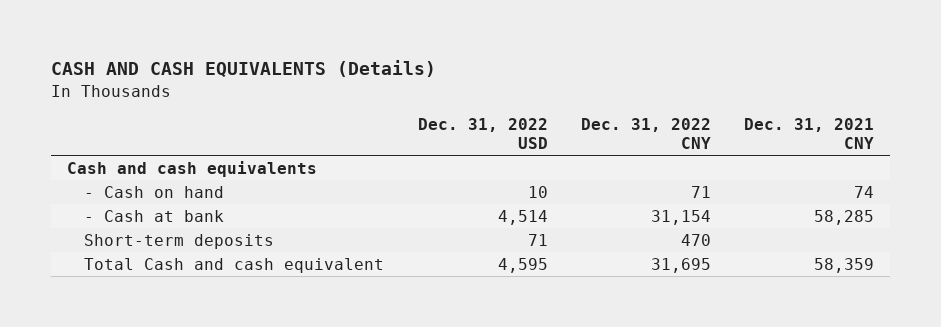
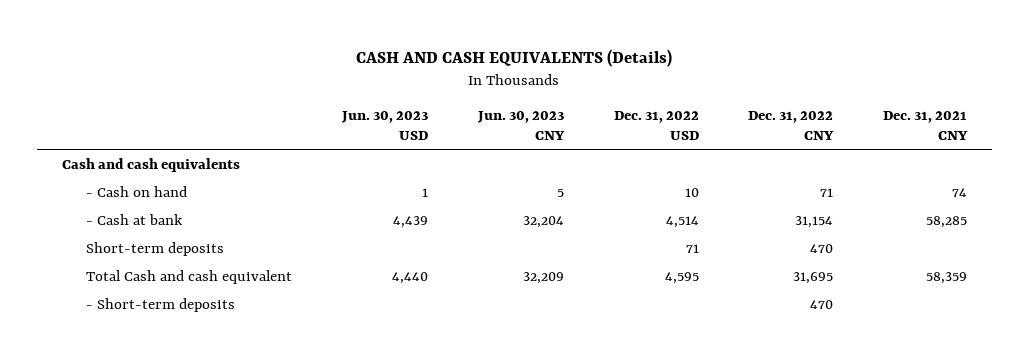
none -> [341,111,429,140] Jun. 30, 2023 USD
none -> [476,111,565,140] Jun. 30, 2023 CNY
none -> [86,297,236,312] - Short-term deposits

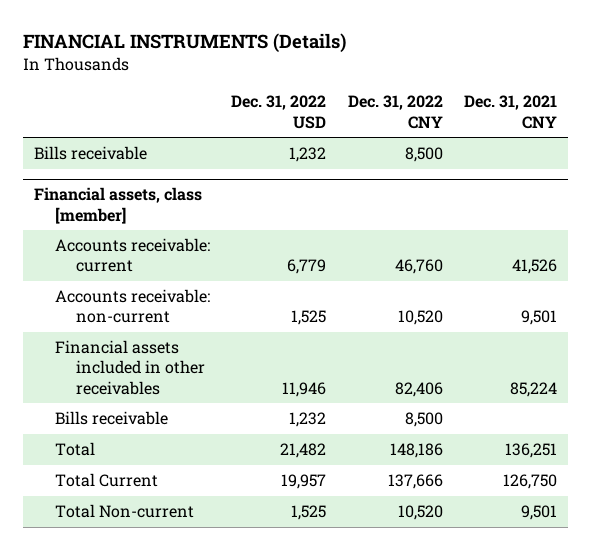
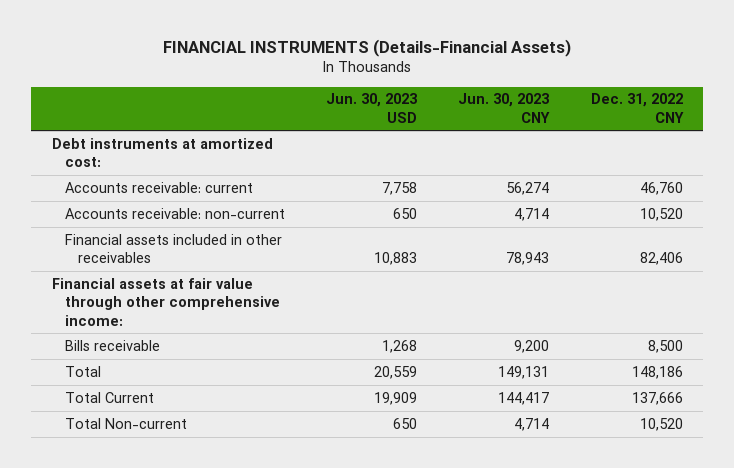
[23,33,347,54] FINANCIAL INSTRUMENTS (Details) -> [163,39,572,58] FINANCIAL INSTRUMENTS (Details-Financial Assets)
[231,95,327,129] Dec. 31, 2022 USD -> none
[463,95,557,129] Dec. 31, 2021 CNY -> none
none -> [325,93,417,123] Jun. 30, 2023 USD
none -> [458,93,551,123] Jun. 30, 2023 CNY
[34,146,148,161] Bills receivable -> none
[34,187,203,224] Financial assets, class [member] -> none
none -> [51,137,273,168] Debt instruments at amortized cost:
none -> [51,277,280,326] Financial assets at fair value through other comprehensive income:

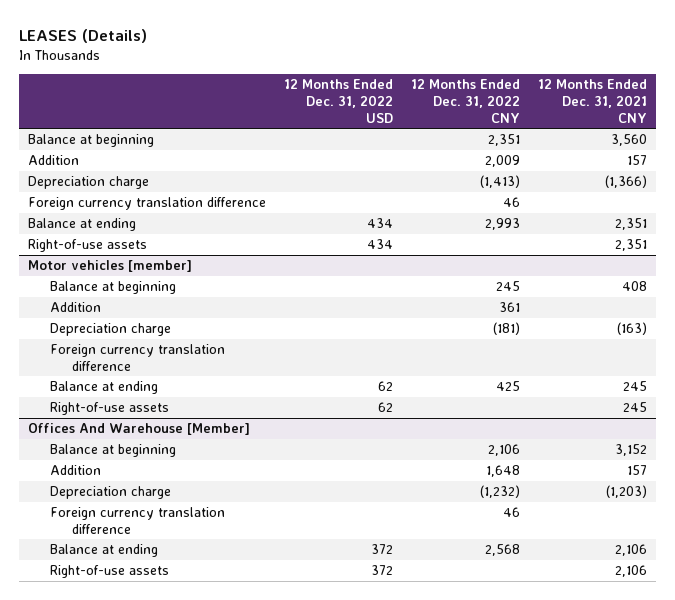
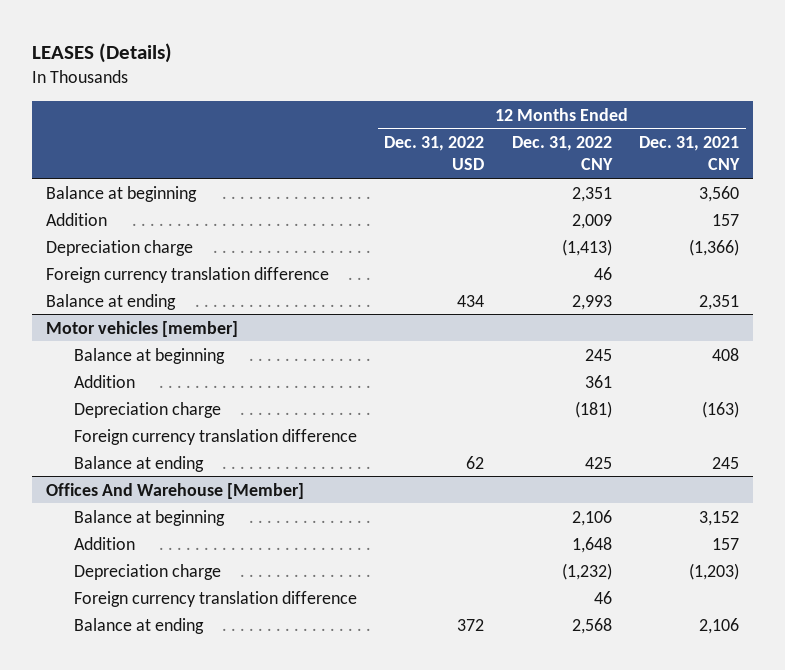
[28,239,148,253] Right-of-use assets -> none
[49,402,169,416] Right-of-use assets -> none
[49,565,169,579] Right-of-use assets -> none

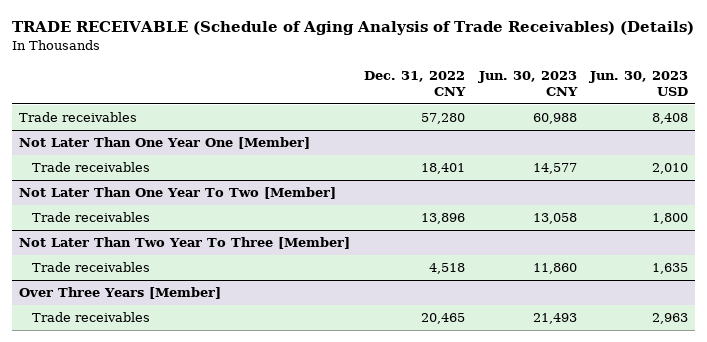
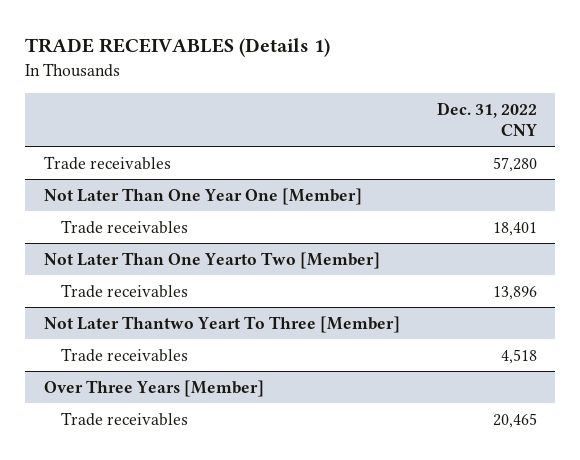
[12,21,695,36] TRADE RECEIVABLE (Schedule of Aging Analysis of Trade Receivables) (Details) -> [25,38,331,58] TRADE RECEIVABLES (Details 1)
[477,71,578,96] Jun. 30, 2023 CNY -> none
[589,71,689,96] Jun. 30, 2023 USD -> none
[18,187,336,200] Not Later Than One Year To Two [Member] -> [43,251,380,269] Not Later Than One Yearto Two [Member]
[18,237,350,250] Not Later Than Two Year To Three [Member] -> [43,315,400,333] Not Later Thantwo Yeart To Three [Member]

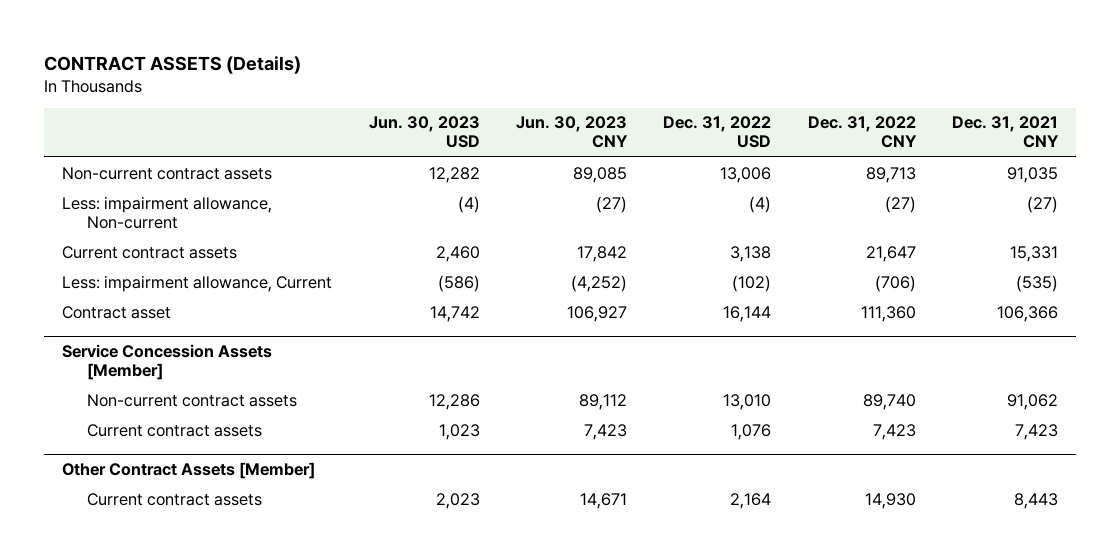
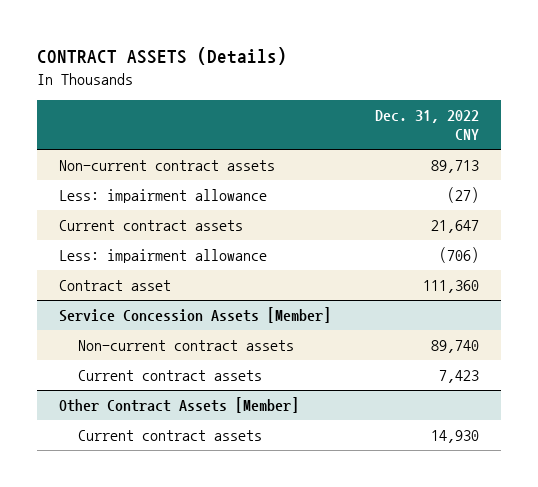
[368,116,480,149] Jun. 30, 2023 USD -> none
[516,116,629,149] Jun. 30, 2023 CNY -> none
[663,116,772,149] Dec. 31, 2022 USD -> none
[951,116,1059,149] Dec. 31, 2021 CNY -> none
[62,195,273,229] Less: impairment allowance, Non-current -> [59,189,268,204] Less: impairment allowance
[62,274,333,292] Less: impairment allowance, Current -> [59,249,268,264] Less: impairment allowance

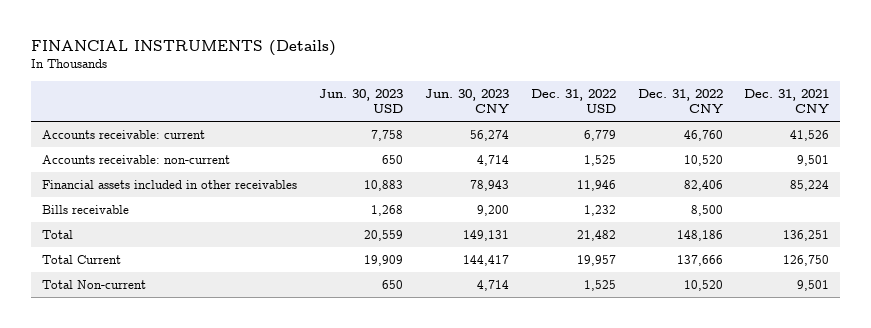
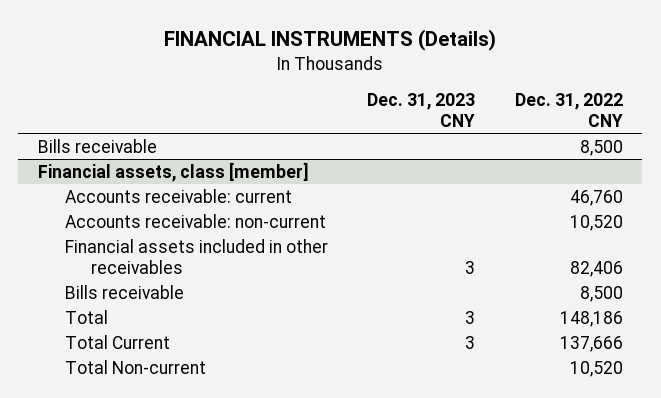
[318,88,403,114] Jun. 30, 2023 USD -> none
[424,88,509,114] Jun. 30, 2023 CNY -> none
[530,88,616,114] Dec. 31, 2022 USD -> none
[744,88,830,114] Dec. 31, 2021 CNY -> none
none -> [367,93,476,127] Dec. 31, 2023 CNY
none -> [38,138,158,153] Bills receivable
none -> [38,161,310,182] Financial assets, class [member]

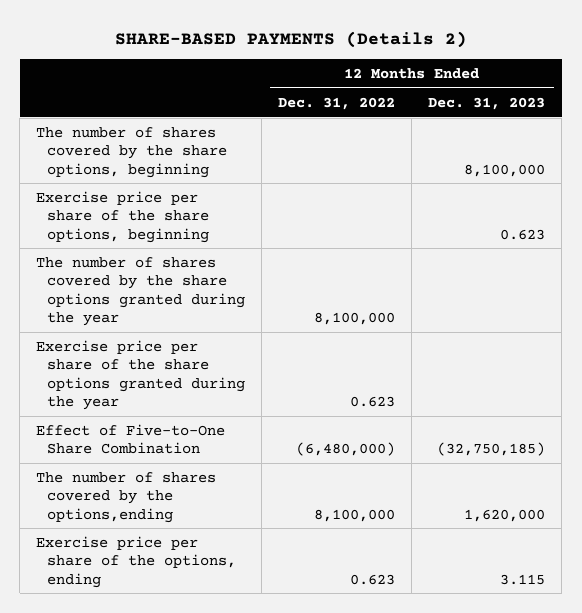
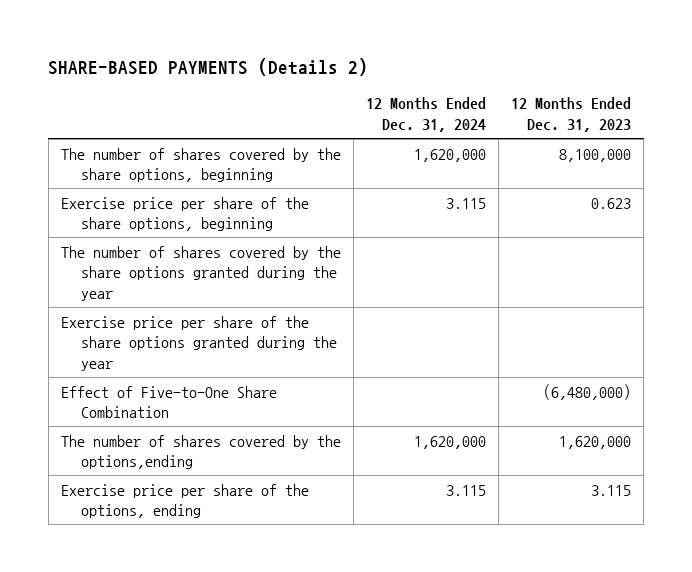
[278,96,396,110] Dec. 31, 2022 -> none
none -> [365,97,486,132] 12 Months Ended Dec. 31, 2024
[437,442,546,457] (32,750,185) -> [543,383,632,400] (6,480,000)

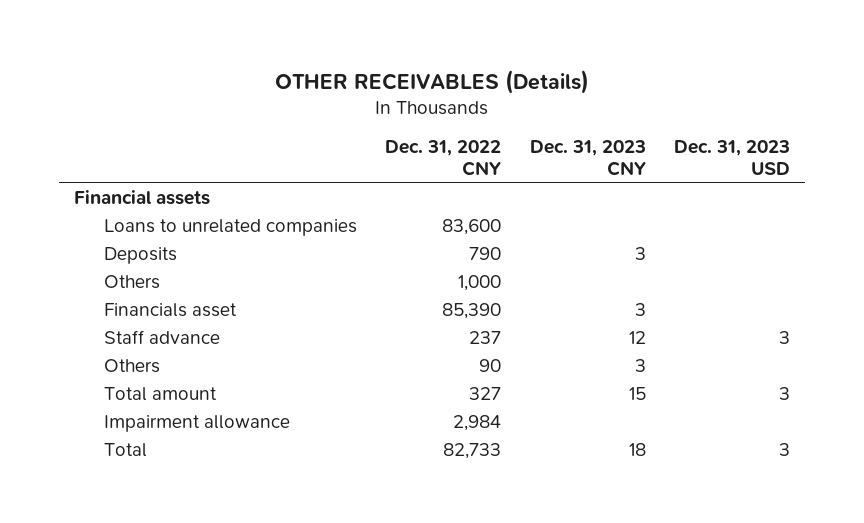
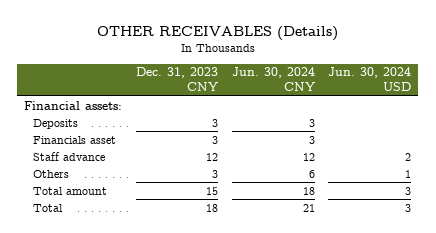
[385,140,502,177] Dec. 31, 2022 CNY -> none
[674,140,791,176] Dec. 31, 2023 USD -> none
none -> [231,67,315,91] Jun. 30, 2024 CNY
none -> [328,67,412,91] Jun. 30, 2024 USD
[103,219,357,237] Loans to unrelated companies -> none
[73,190,210,206] Financial assets -> [24,100,123,110] Financial assets:
[103,275,160,290] Others -> none
[103,415,290,433] Impairment allowance -> none

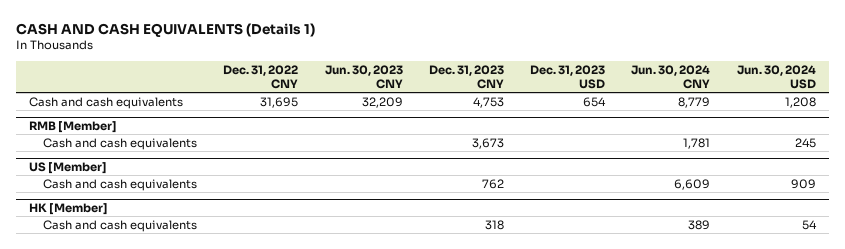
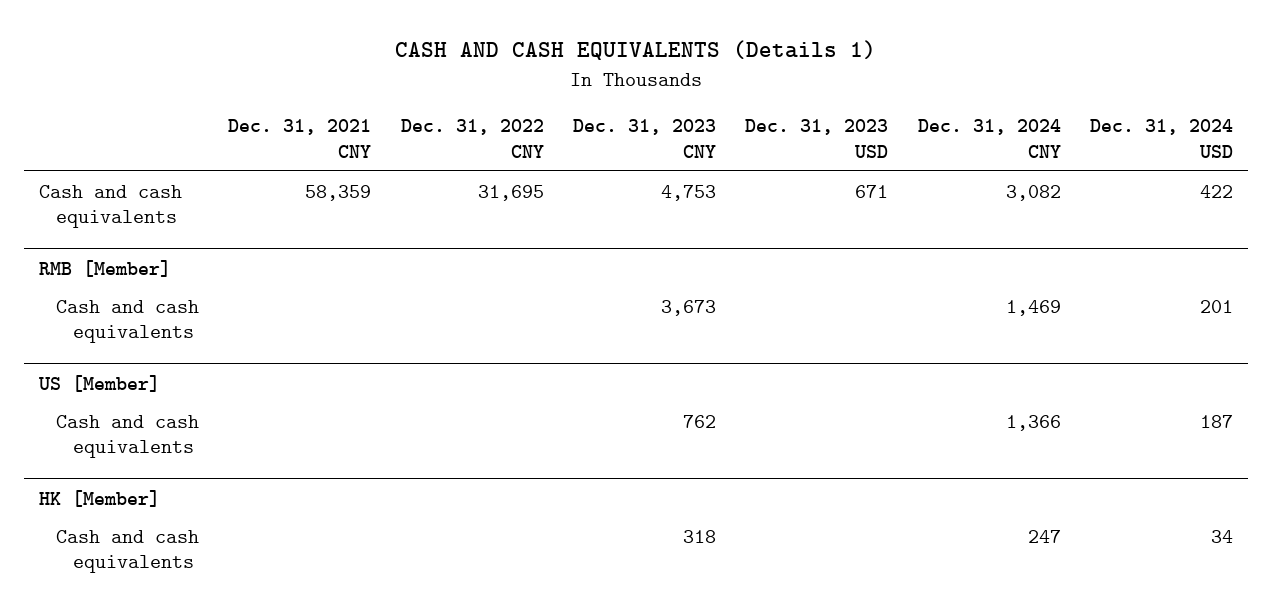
[324,64,403,89] Jun. 30, 2023 CNY -> none
[631,64,711,89] Jun. 30, 2024 CNY -> none
[736,64,816,89] Jun. 30, 2024 USD -> none
none -> [228,119,372,158] Dec. 31, 2021 CNY
none -> [917,119,1061,158] Dec. 31, 2024 CNY
none -> [1090,119,1234,158] Dec. 31, 2024 USD
[583,96,607,107] 654 -> [855,184,889,198] 671

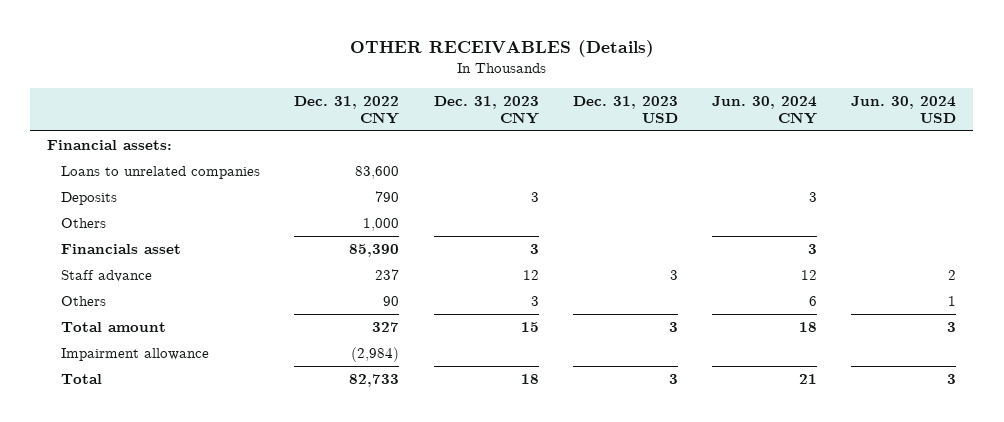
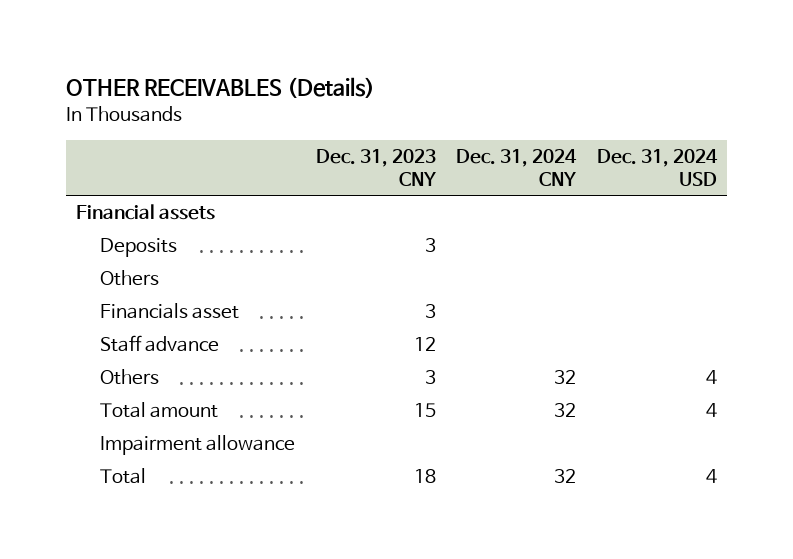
[294,95,400,124] Dec. 31, 2022 CNY -> none
[572,95,678,123] Dec. 31, 2023 USD -> none
[711,95,817,124] Jun. 30, 2024 CNY -> none
[851,95,957,123] Jun. 30, 2024 USD -> none
none -> [456,148,578,186] Dec. 31, 2024 CNY
none -> [596,148,718,186] Dec. 31, 2024 USD
[61,166,261,180] Loans to unrelated companies -> none
[47,140,173,151] Financial assets: -> [75,204,215,221] Financial assets

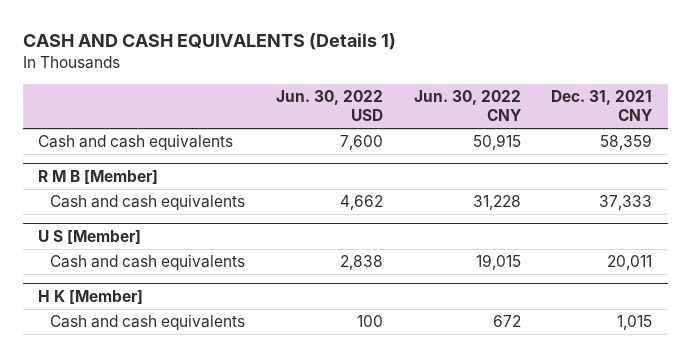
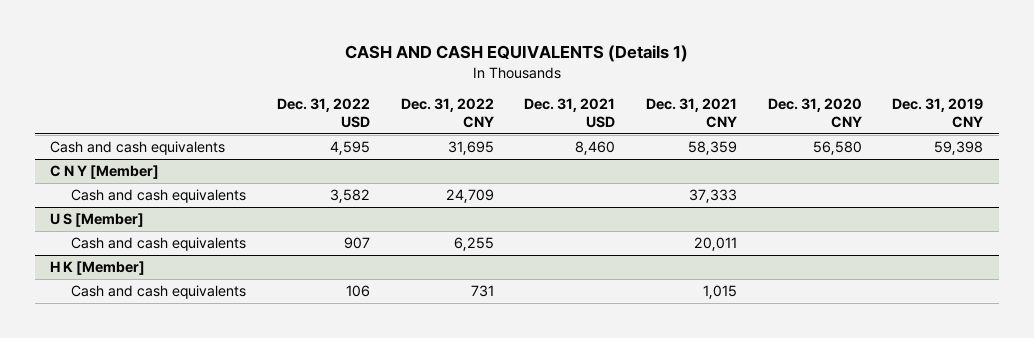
[276,89,384,122] Jun. 30, 2022 USD -> none
[413,89,521,122] Jun. 30, 2022 CNY -> none
none -> [276,98,370,129] Dec. 31, 2022 USD
none -> [400,98,494,129] Dec. 31, 2022 CNY
none -> [524,98,616,129] Dec. 31, 2021 USD
none -> [767,98,862,129] Dec. 31, 2020 CNY
none -> [892,98,984,129] Dec. 31, 2019 CNY
[38,169,159,184] R M B [Member] -> [50,165,160,180] C N Y [Member]

